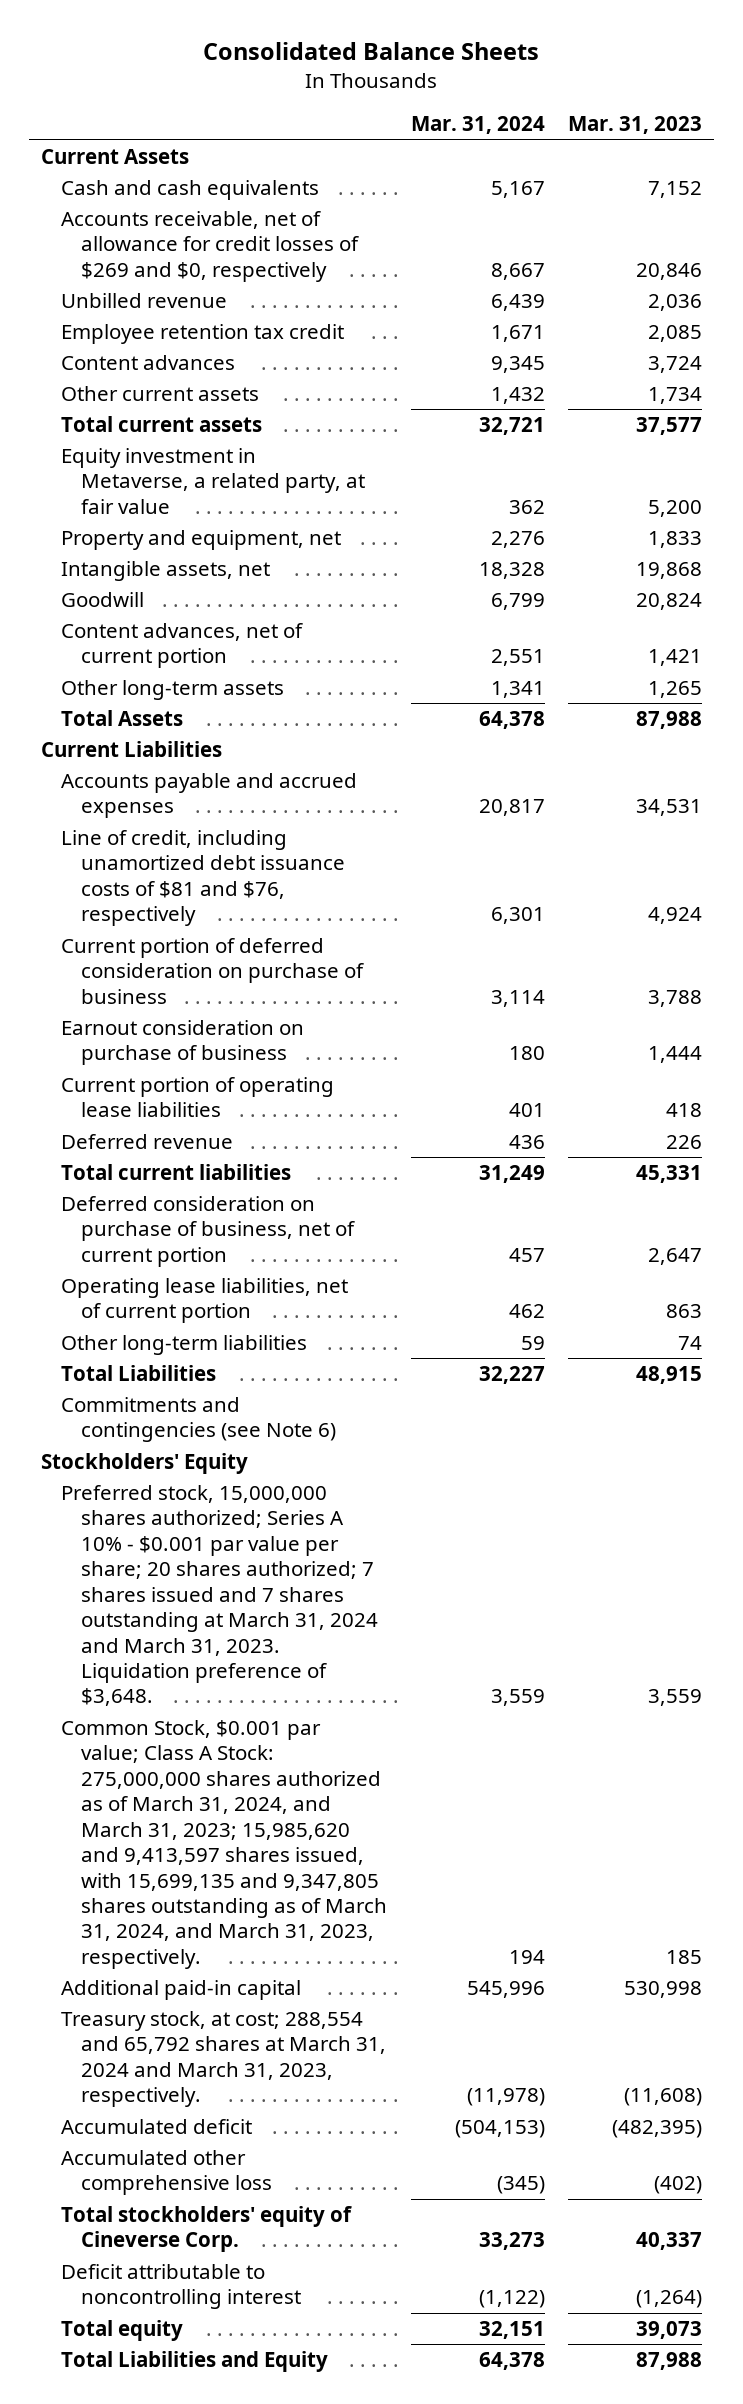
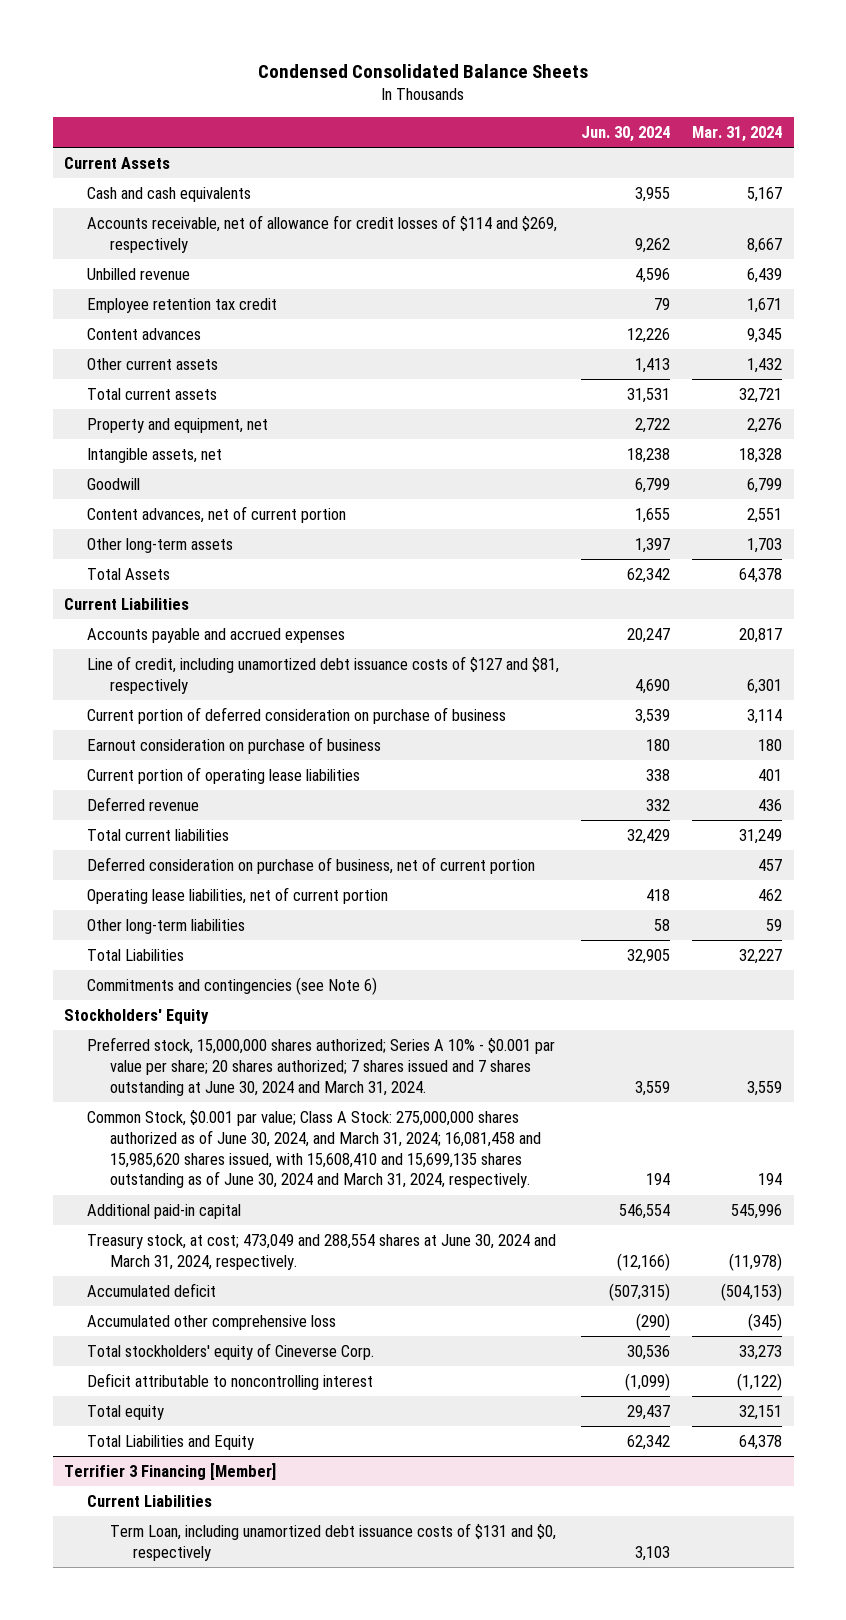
[203,42,540,61] Consolidated Balance Sheets -> [258,64,589,79] Condensed Consolidated Balance Sheets
[567,116,702,135] Mar. 31, 2023 -> none
none -> [581,125,671,142] Jun. 30, 2024
[60,211,360,282] Accounts receivable, net of allowance for credit losses of $269 and $0, respectively -> [86,214,557,253] Accounts receivable, net of allowance for credit losses of $114 and $269, respectively
[60,448,366,514] Equity investment in Metaverse, a related party, at fair value -> none
[490,681,545,699] 1,341 -> [747,537,783,553] 1,703
[60,830,346,927] Line of credit, including unamortized debt issuance costs of $81 and $76, respectively -> [86,655,559,694] Line of credit, including unamortized debt issuance costs of $127 and $81, respectively
[60,1485,379,1707] Preferred stock, 15,000,000 shares authorized; Series A 10% - $0.001 par value per share; 20 shares authorized; 7 shares issued and 7 shares outstanding at March 31, 2024 and March 31, 2023. Liquidation preference of $3,648. -> [86,1036,555,1096] Preferred stock, 15,000,000 shares authorized; Series A 10% - $0.001 par value per share; 20 shares authorized; 7 shares issued and 7 shares outstanding at June 30, 2024 and March 31, 2024.
[60,1720,388,1969] Common Stock, $0.001 par value; Class A Stock: 275,000,000 shares authorized as of March 31, 2024, and March 31, 2023; 15,985,620 and 9,413,597 shares issued, with 15,699,135 and 9,347,805 shares outstanding as of March 31, 2024, and March 31, 2023, respectively. -> [86,1109,542,1189] Common Stock, $0.001 par value; Class A Stock: 275,000,000 shares authorized as of June 30, 2024, and March 31, 2024; 16,081,458 and 15,985,620 shares issued, with 15,608,410 and 15,699,135 shares outstanding as of June 30, 2024 and March 31, 2024, respectively.
[60,2011,387,2108] Treasury stock, at cost; 288,554 and 65,792 shares at March 31, 2024 and March 31, 2023, respectively. -> [86,1233,556,1270] Treasury stock, at cost; 473,049 and 288,554 shares at June 30, 2024 and March 31, 2024, respectively.
none -> [63,1462,276,1480] Terrifier 3 Financing [Member]
none -> [86,1494,212,1507] Current Liabilities
none -> [110,1522,557,1561] Term Loan, including unamortized debt issuance costs of $131 and $0, respectively

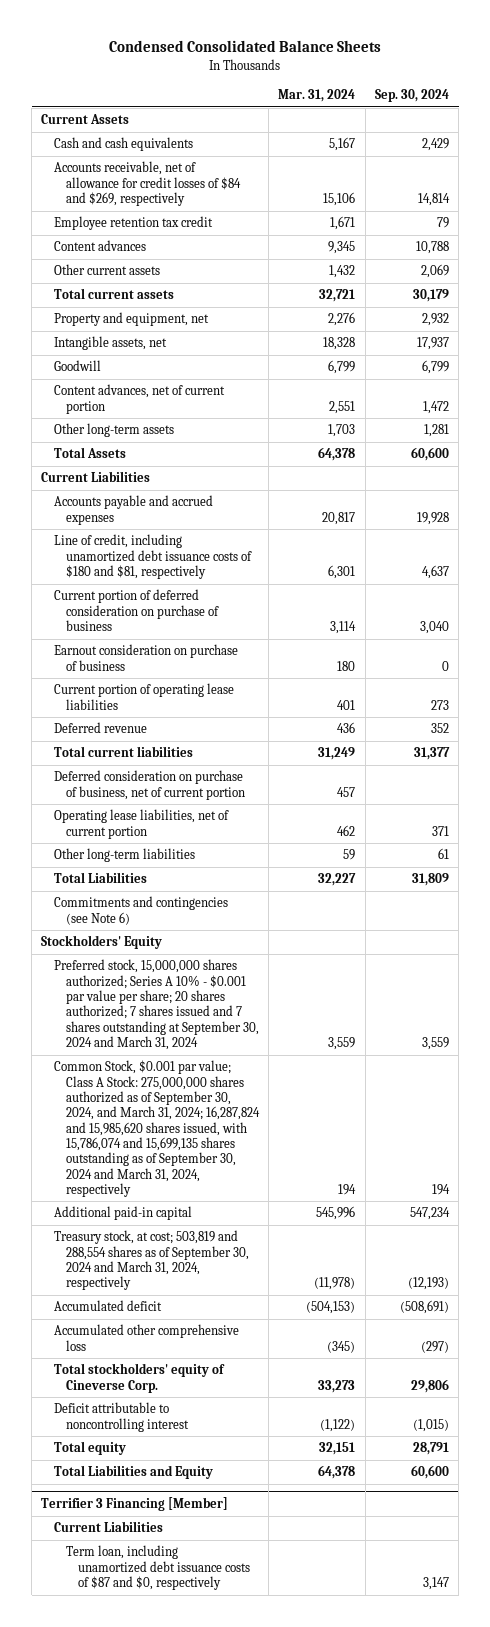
[581,125,671,142] Jun. 30, 2024 -> none
none -> [374,89,449,103] Sep. 30, 2024
[86,267,190,280] Unbilled revenue -> none
[86,214,557,253] Accounts receivable, net of allowance for credit losses of $114 and $269, respectively -> [53,161,241,207] Accounts receivable, net of allowance for credit losses of $84 and $269, respectively
[747,237,783,253] 8,667 -> [323,192,356,207] 15,106
[86,655,559,694] Line of credit, including unamortized debt issuance costs of $127 and $81, respectively -> [53,534,252,580] Line of credit, including unamortized debt issuance costs of $180 and $81, respectively
[86,1036,555,1096] Preferred stock, 15,000,000 shares authorized; Series A 10% - $0.001 par value per share; 20 shares authorized; 7 shares issued and 7 shares outstanding at June 30, 2024 and March 31, 2024. -> [53,959,259,1051] Preferred stock, 15,000,000 shares authorized; Series A 10% - $0.001 par value per share; 20 shares authorized; 7 shares issued and 7 shares outstanding at September 30, 2024 and March 31, 2024
[86,1109,542,1189] Common Stock, $0.001 par value; Class A Stock: 275,000,000 shares authorized as of June 30, 2024, and March 31, 2024; 16,081,458 and 15,985,620 shares issued, with 15,608,410 and 15,699,135 shares outstanding as of June 30, 2024 and March 31, 2024, respectively. -> [53,1060,260,1197] Common Stock, $0.001 par value; Class A Stock: 275,000,000 shares authorized as of September 30, 2024, and March 31, 2024; 16,287,824 and 15,985,620 shares issued, with 15,786,074 and 15,699,135 shares outstanding as of September 30, 2024 and March 31, 2024, respectively
[86,1233,556,1270] Treasury stock, at cost; 473,049 and 288,554 shares at June 30, 2024 and March 31, 2024, respectively. -> [53,1230,249,1291] Treasury stock, at cost; 503,819 and 288,554 shares as of September 30, 2024 and March 31, 2024, respectively
[110,1522,557,1561] Term Loan, including unamortized debt issuance costs of $131 and $0, respectively -> [65,1545,251,1591] Term loan, including unamortized debt issuance costs of $87 and $0, respectively

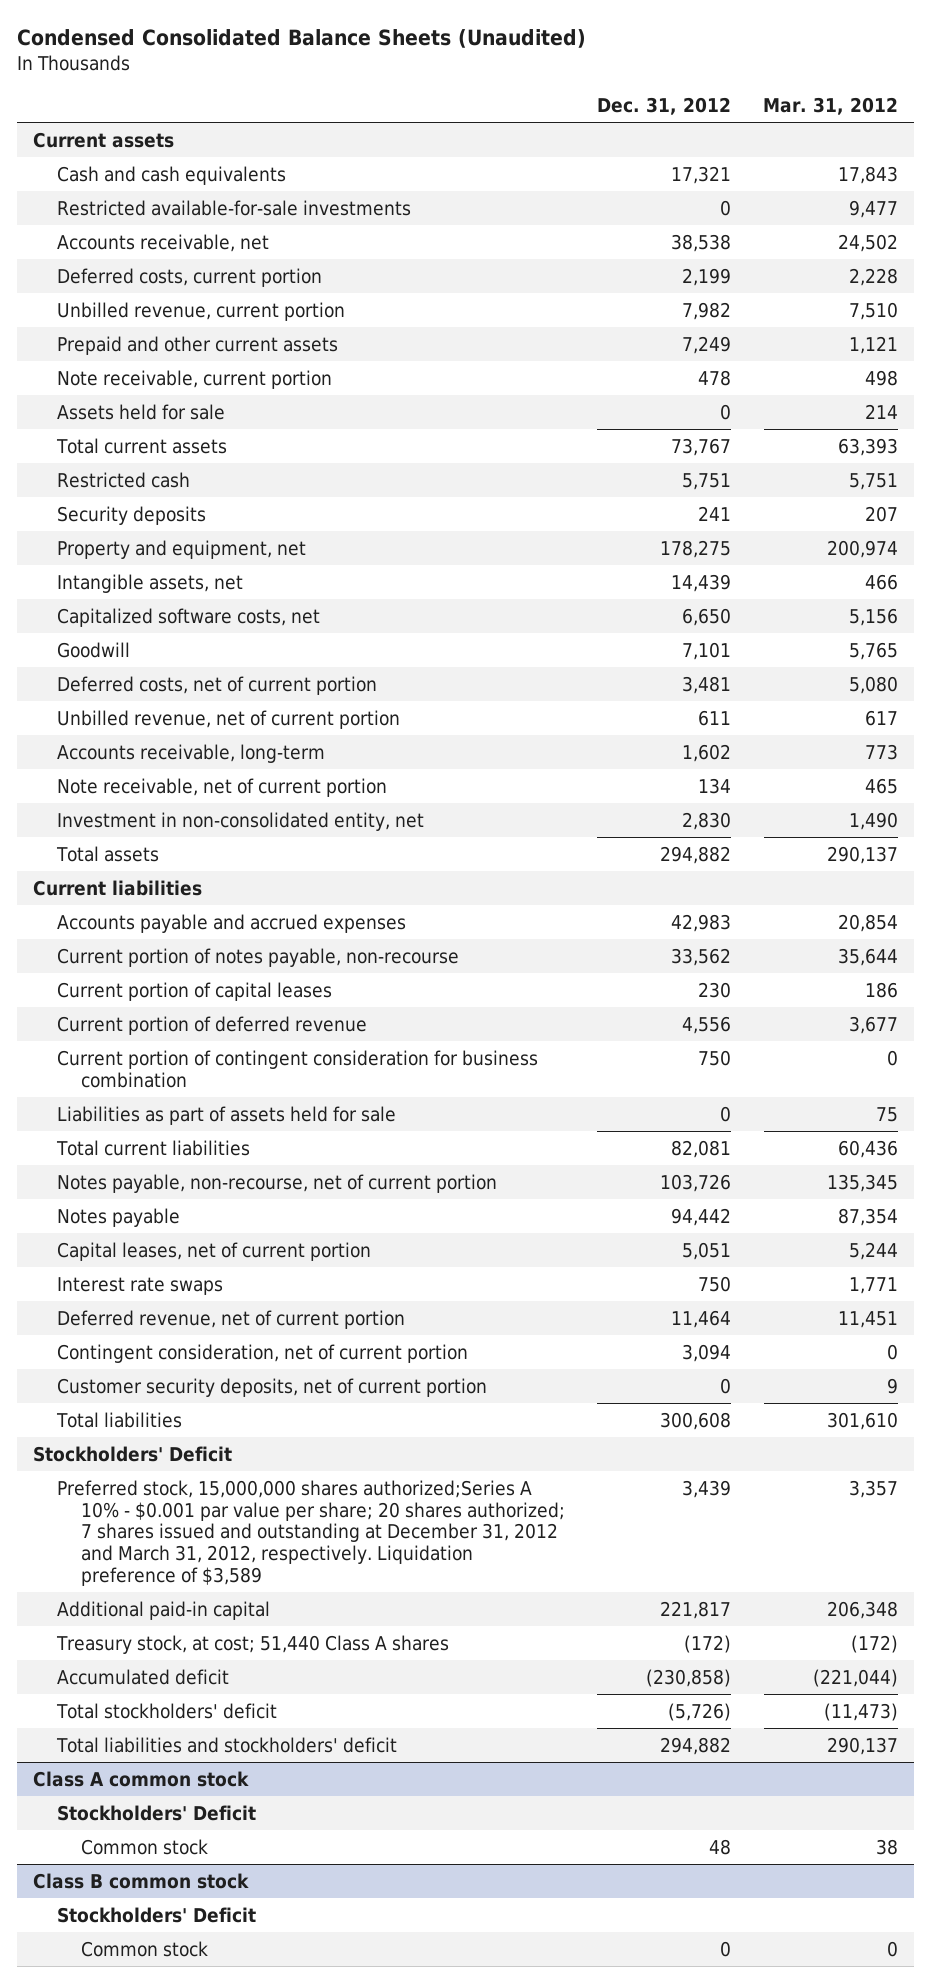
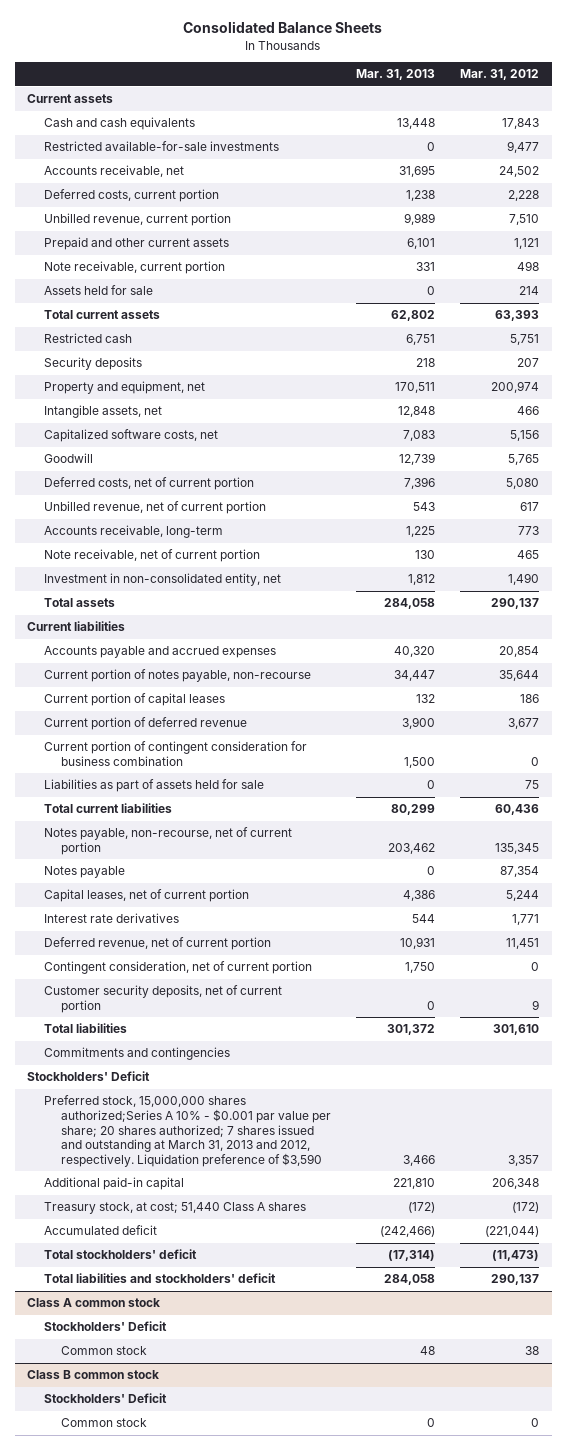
[16,29,586,49] Condensed Consolidated Balance Sheets (Unaudited) -> [183,21,383,34] Consolidated Balance Sheets
[597,97,732,116] Dec. 31, 2012 -> none
none -> [355,69,435,81] Mar. 31, 2013
[57,1276,224,1295] Interest rate swaps -> [43,913,179,924] Interest rate derivatives
none -> [43,1047,230,1061] Commitments and contingencies
[57,1479,566,1587] Preferred stock, 15,000,000 shares authorized;Series A 10% - $0.001 par value per share; 20 shares authorized; 7 shares issued and outstanding at December 31, 2012 and March 31, 2012, respectively. Liquidation preference of $3,589 -> [43,1095,331,1168] Preferred stock, 15,000,000 shares authorized;Series A 10% - $0.001 par value per share; 20 shares authorized; 7 shares issued and outstanding at March 31, 2013 and 2012, respectively. Liquidation preference of $3,590

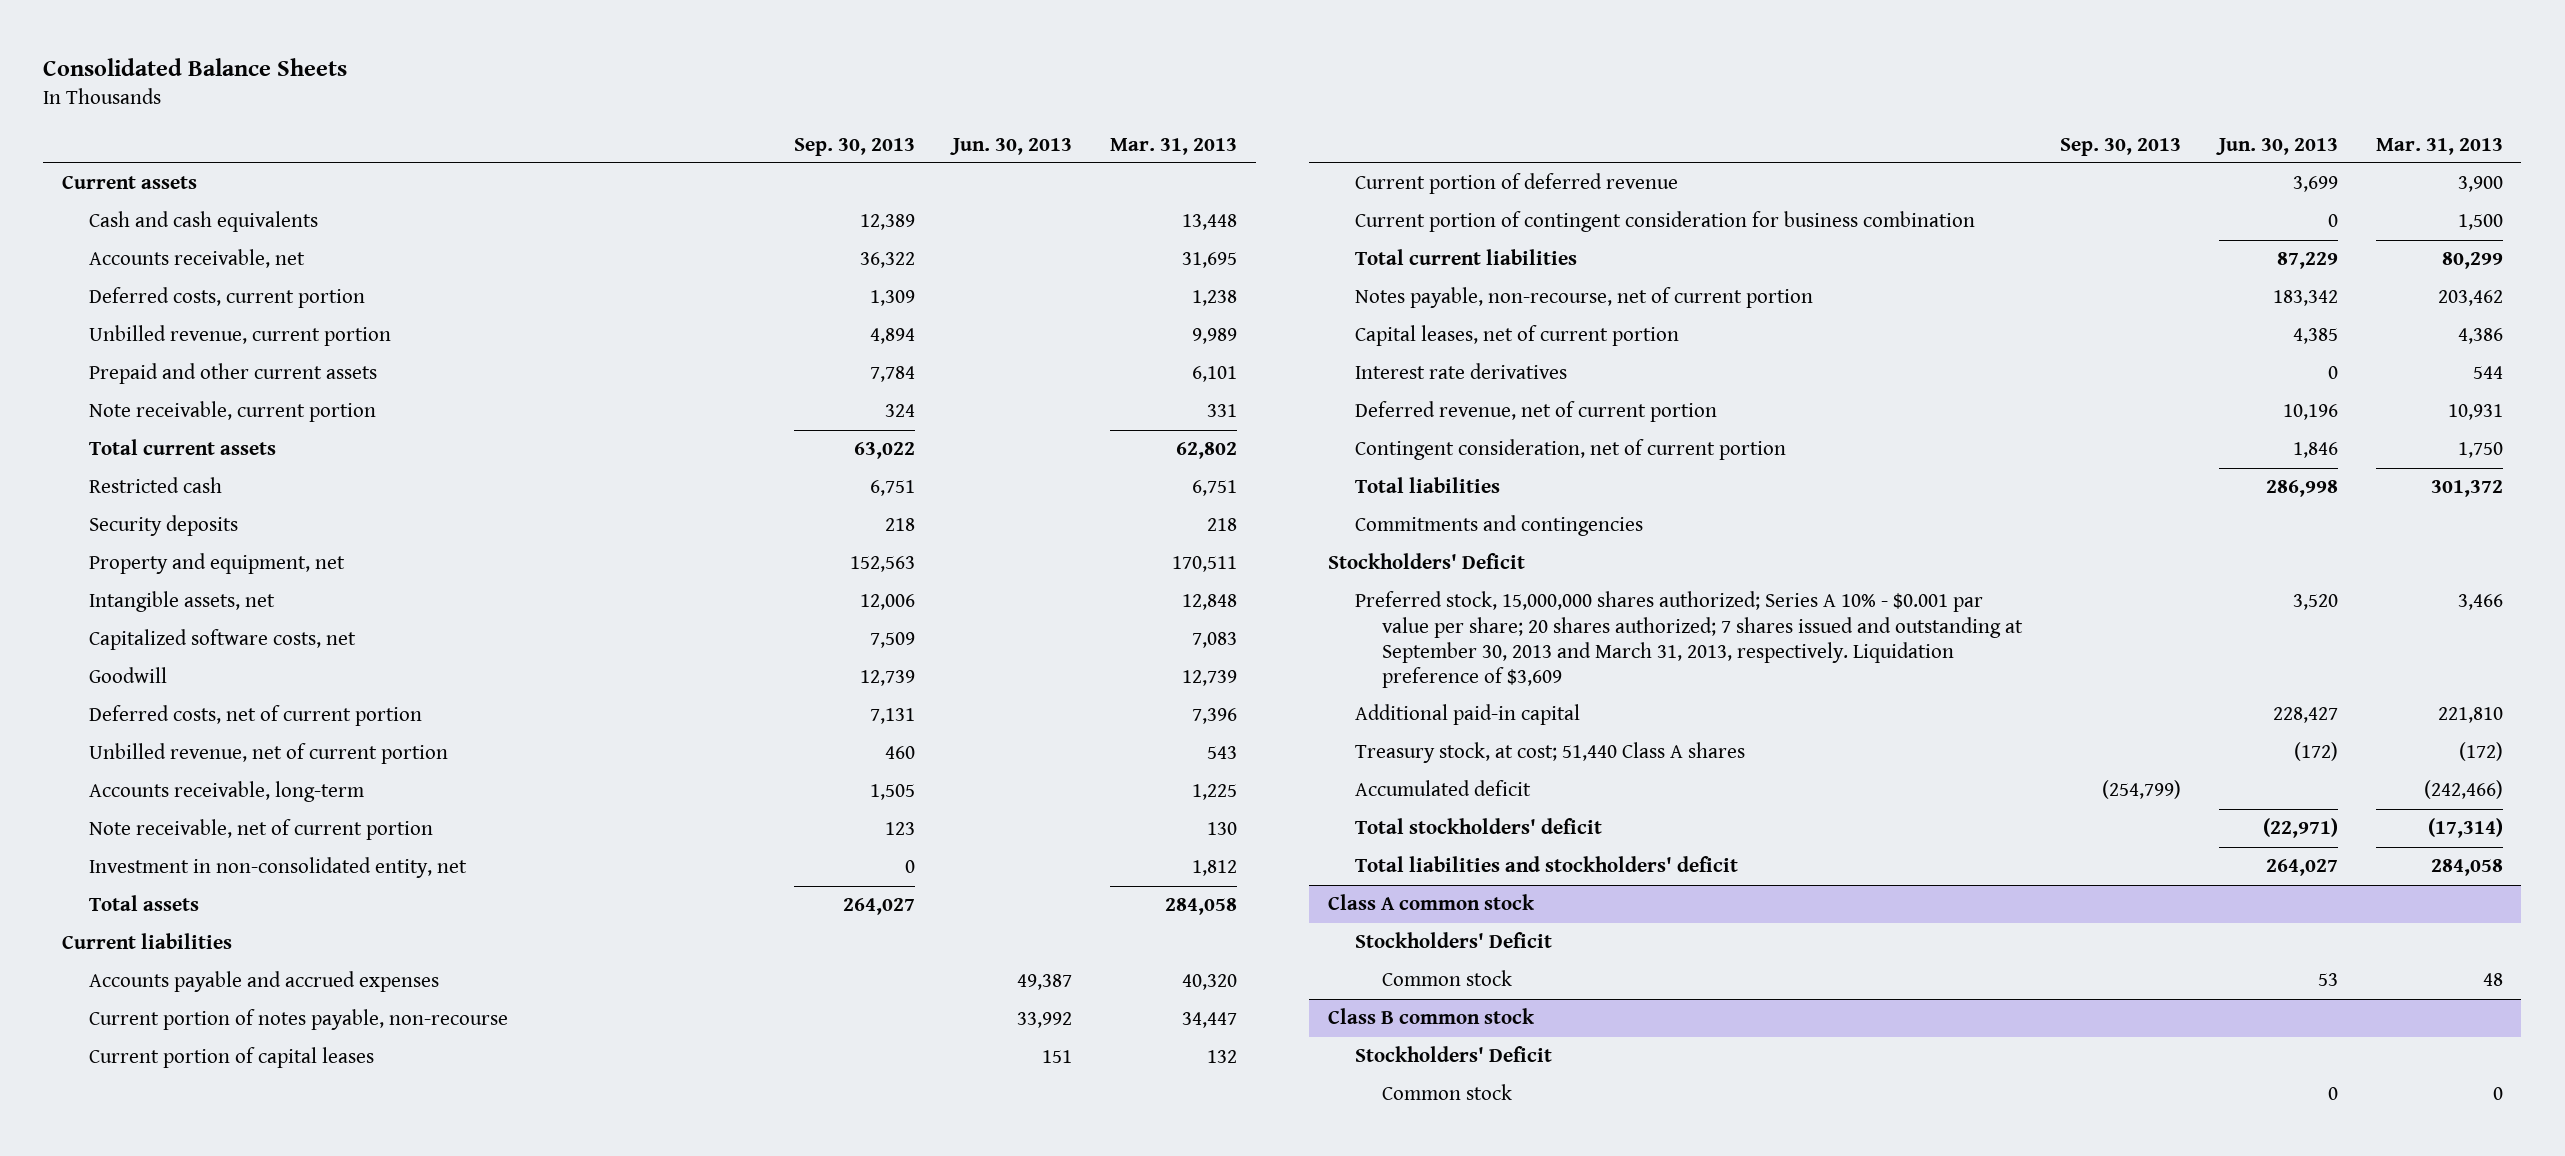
[460,69,540,81] Mar. 31, 2012 -> none
none -> [794,137,916,156] Sep. 30, 2013
none -> [950,137,1073,155] Jun. 30, 2013
[43,141,279,152] Restricted available-for-sale investments -> none
[43,285,153,296] Assets held for sale -> none
[43,779,264,793] Liabilities as part of assets held for sale -> none
[43,866,125,879] Notes payable -> none
[43,985,282,1013] Customer security deposits, net of current portion -> none
[43,1095,331,1168] Preferred stock, 15,000,000 shares authorized;Series A 10% - $0.001 par value per share; 20 shares authorized; 7 shares issued and outstanding at March 31, 2013 and 2012, respectively. Liquidation preference of $3,590 -> [1354,591,2024,689] Preferred stock, 15,000,000 shares authorized; Series A 10% - $0.001 par value per share; 20 shares authorized; 7 shares issued and outstanding at September 30, 2013 and March 31, 2013, respectively. Liquidation preference of $3,609

